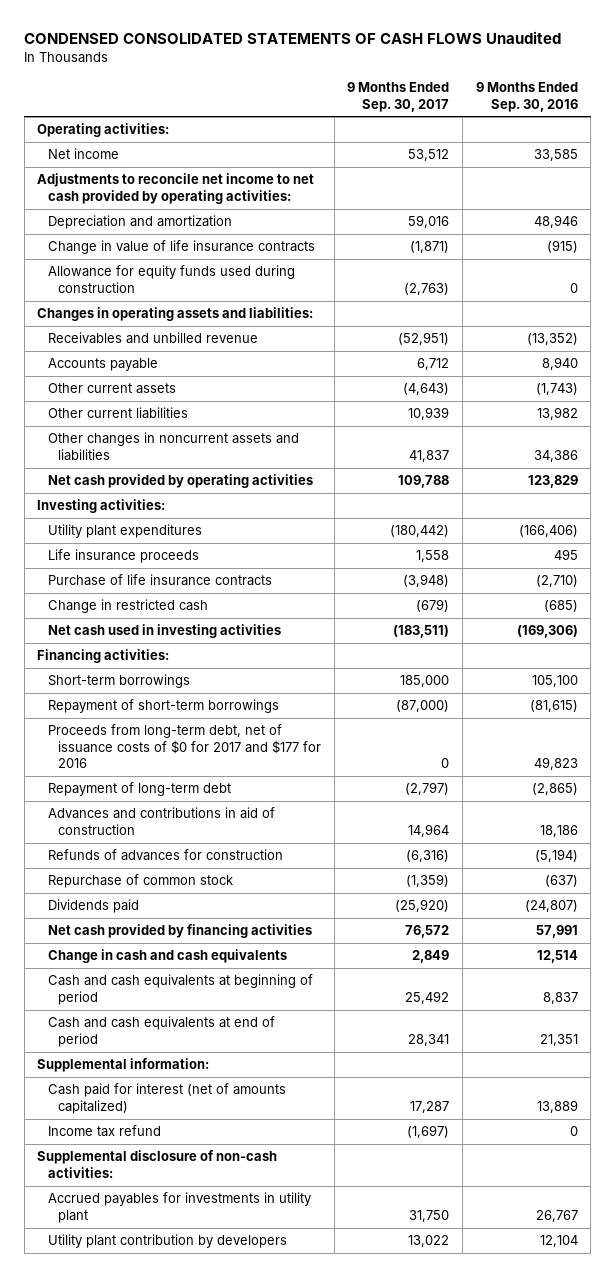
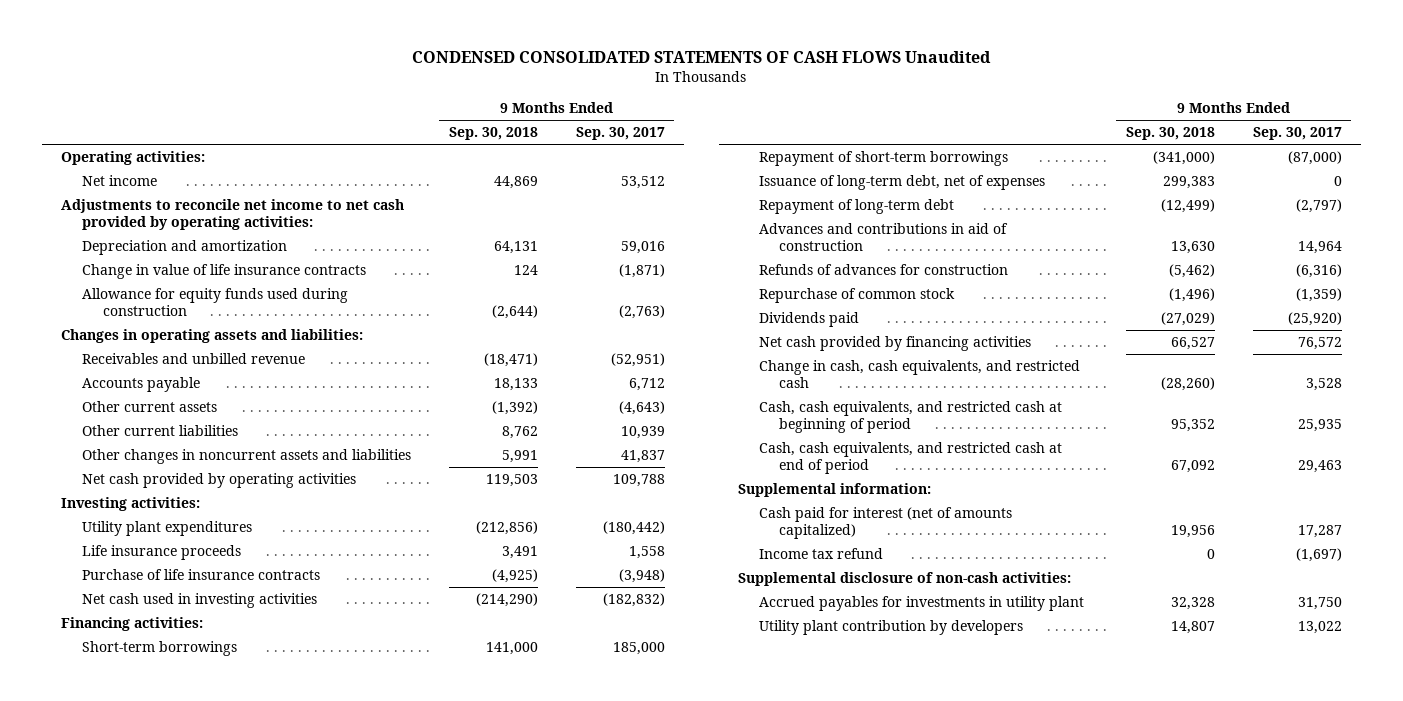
[475,81,578,112] 9 Months Ended Sep. 30, 2016 -> none
none -> [448,127,538,141] Sep. 30, 2018
[47,599,208,614] Change in restricted cash -> none
[393,625,450,639] (183,511) -> [602,593,665,608] (182,832)
[47,724,321,769] Proceeds from long-term debt, net of issuance costs of $0 for 2017 and $177 for 2016 -> [758,175,1045,191] Issuance of long-term debt, net of expenses
[47,949,287,964] Change in cash and cash equivalents -> [758,360,1080,388] Change in cash, cash equivalents, and restricted cash
[412,950,450,964] 2,849 -> [1305,377,1342,391] 3,528
[47,974,313,1005] Cash and cash equivalents at beginning of period -> [758,401,1062,433] Cash, cash equivalents, and restricted cash at beginning of period
[405,990,450,1004] 25,492 -> [1297,418,1342,432] 25,935
[47,1016,275,1047] Cash and cash equivalents at end of period -> [758,442,1062,474] Cash, cash equivalents, and restricted cash at end of period
[408,1033,450,1046] 28,341 -> [1297,459,1342,473] 29,463

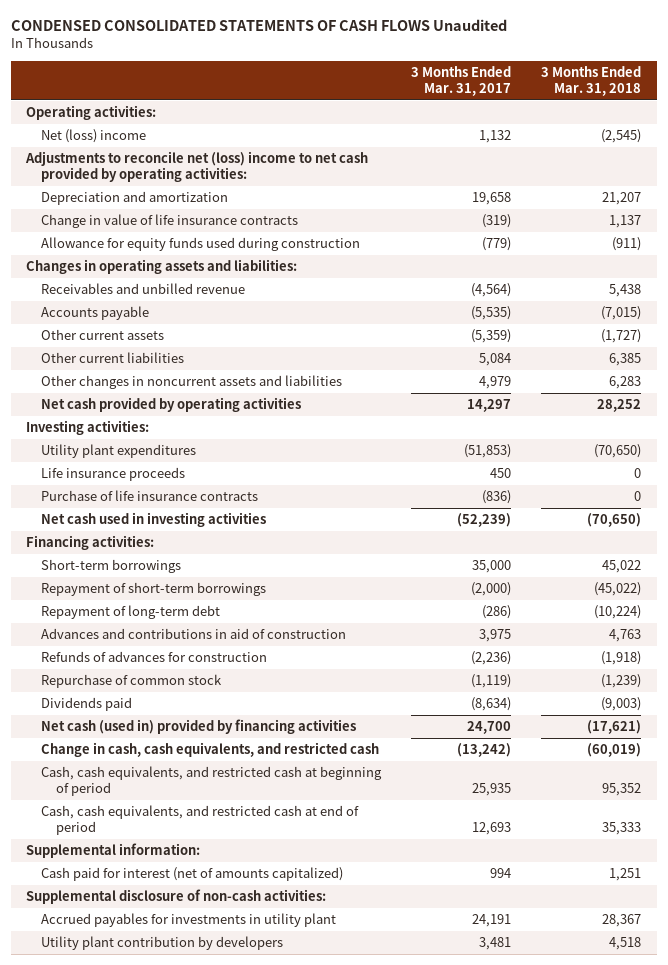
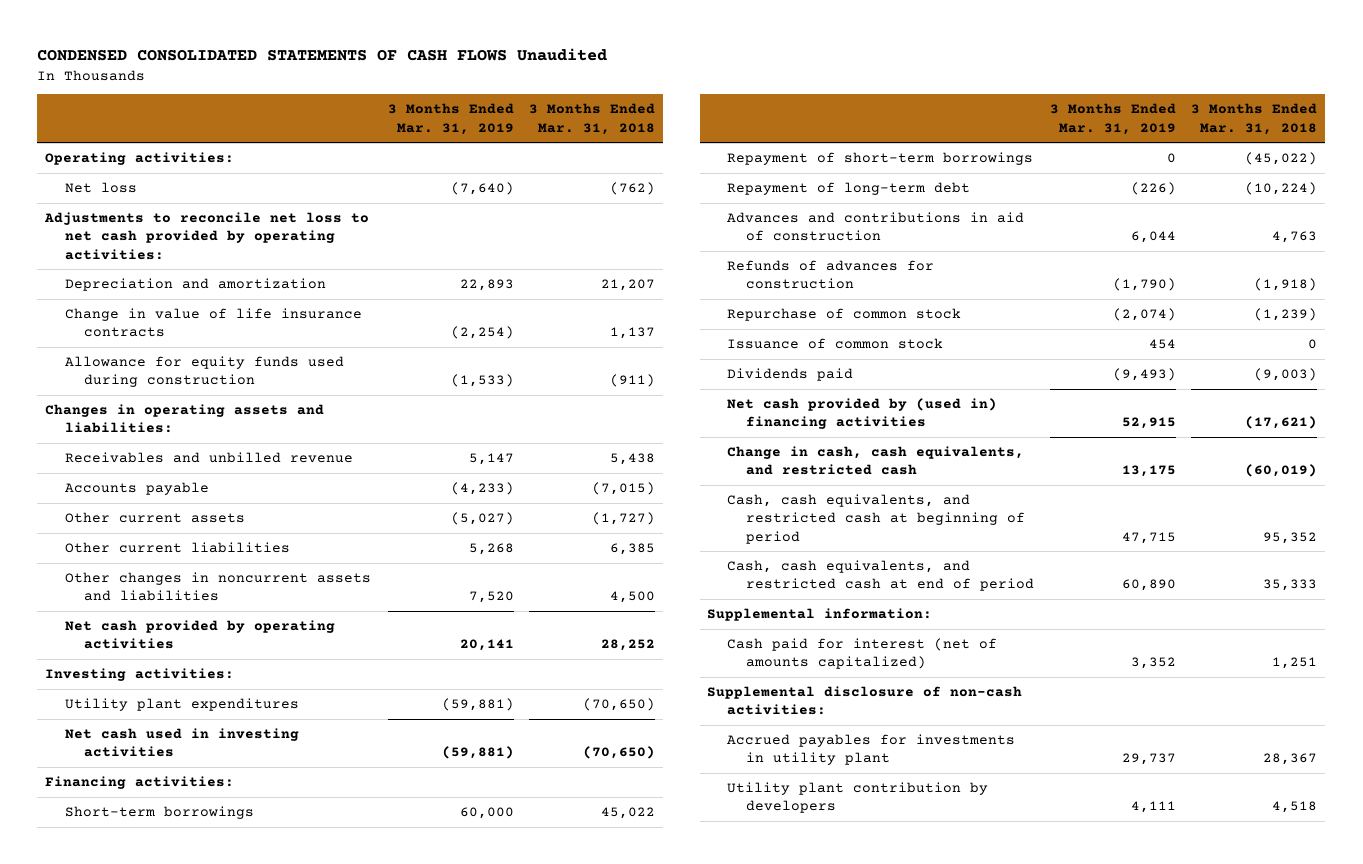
[411,66,512,97] 3 Months Ended Mar. 31, 2017 -> none
none -> [387,103,514,135] 3 Months Ended Mar. 31, 2019
[41,129,147,144] Net (loss) income -> [64,182,137,194] Net loss
[601,129,642,144] (2,545) -> [610,182,656,196] (762)
[25,151,369,183] Adjustments to reconcile net (loss) income to net cash provided by operating activities: -> [44,212,370,260] Adjustments to reconcile net loss to net cash provided by operating activities:
[609,376,642,390] 6,283 -> [610,591,656,604] 4,500
[41,467,186,482] Life insurance proceeds -> none
[41,490,259,502] Purchase of life insurance contracts -> none
none -> [726,338,943,350] Issuance of common stock
[41,719,357,735] Net cash (used in) provided by financing activities -> [726,398,997,430] Net cash provided by (used in) financing activities

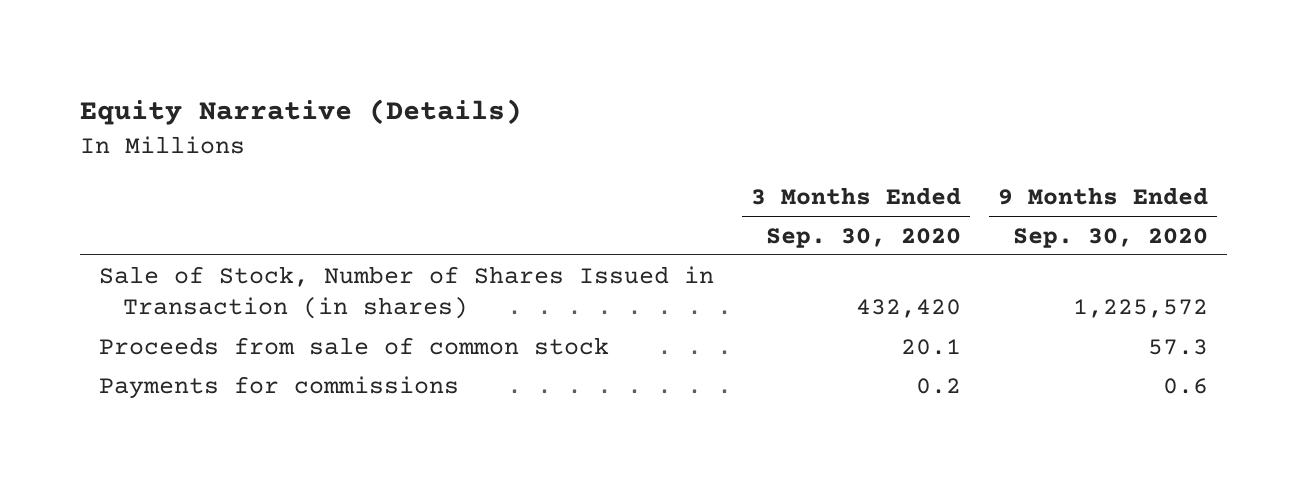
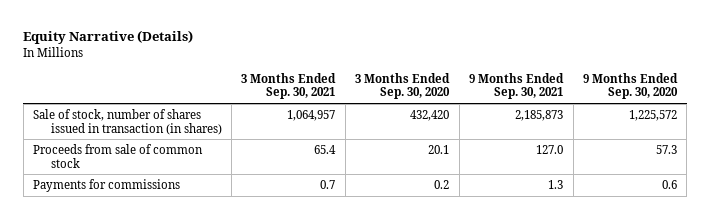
none -> [241,72,337,100] 3 Months Ended Sep. 30, 2021
none -> [469,72,565,100] 9 Months Ended Sep. 30, 2021
[98,265,714,320] Sale of Stock, Number of Shares Issued in Transaction (in shares) -> [33,108,222,135] Sale of stock, number of shares issued in transaction (in shares)

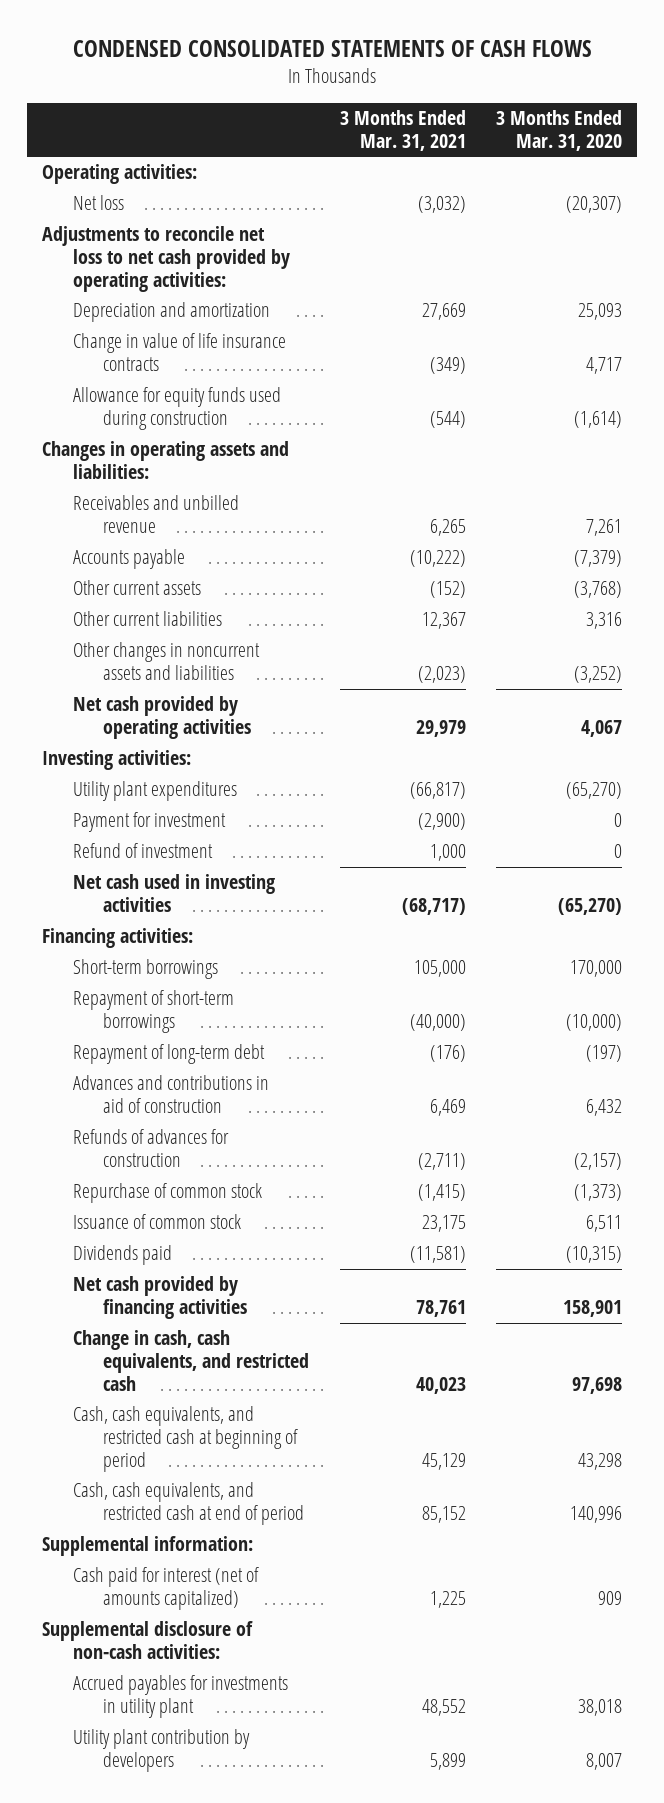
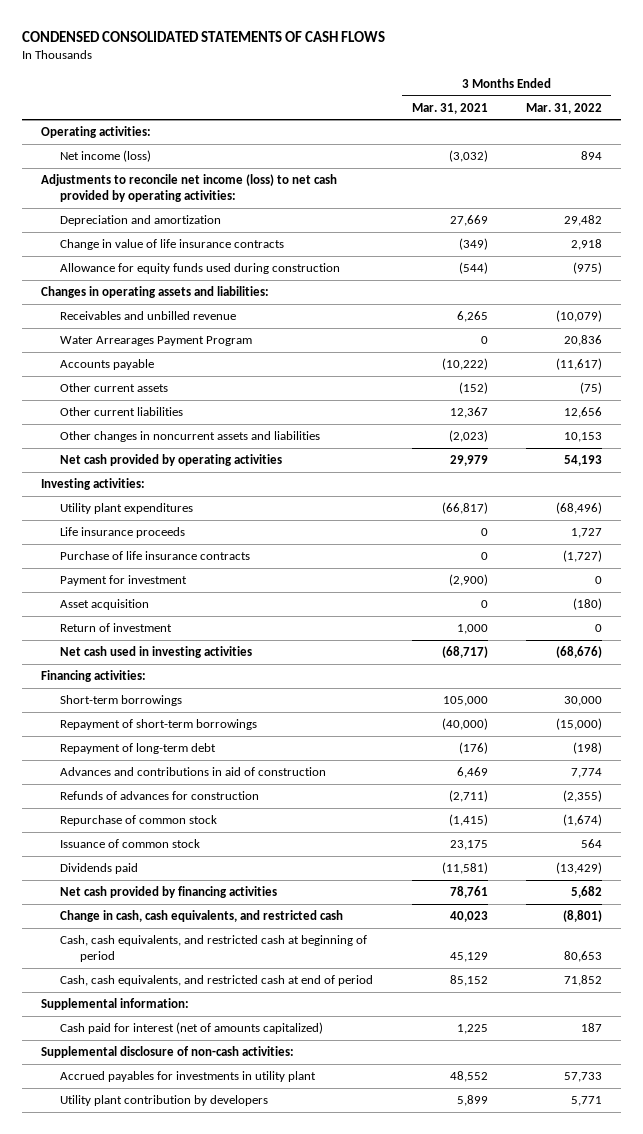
[496,110,623,151] 3 Months Ended Mar. 31, 2020 -> none
none -> [525,102,602,114] Mar. 31, 2022
[72,195,124,211] Net loss -> [60,150,152,163] Net income (loss)
[42,226,290,293] Adjustments to reconcile net loss to net cash provided by operating activities: -> [40,174,337,203] Adjustments to reconcile net income (loss) to net cash provided by operating activities:
none -> [60,336,253,347] Water Arrearages Payment Program
none -> [60,527,186,539] Life insurance proceeds
none -> [60,551,251,561] Purchase of life insurance contracts
none -> [60,599,150,611] Asset acquisition
[72,843,213,859] Refund of investment -> [60,623,173,633] Return of investment

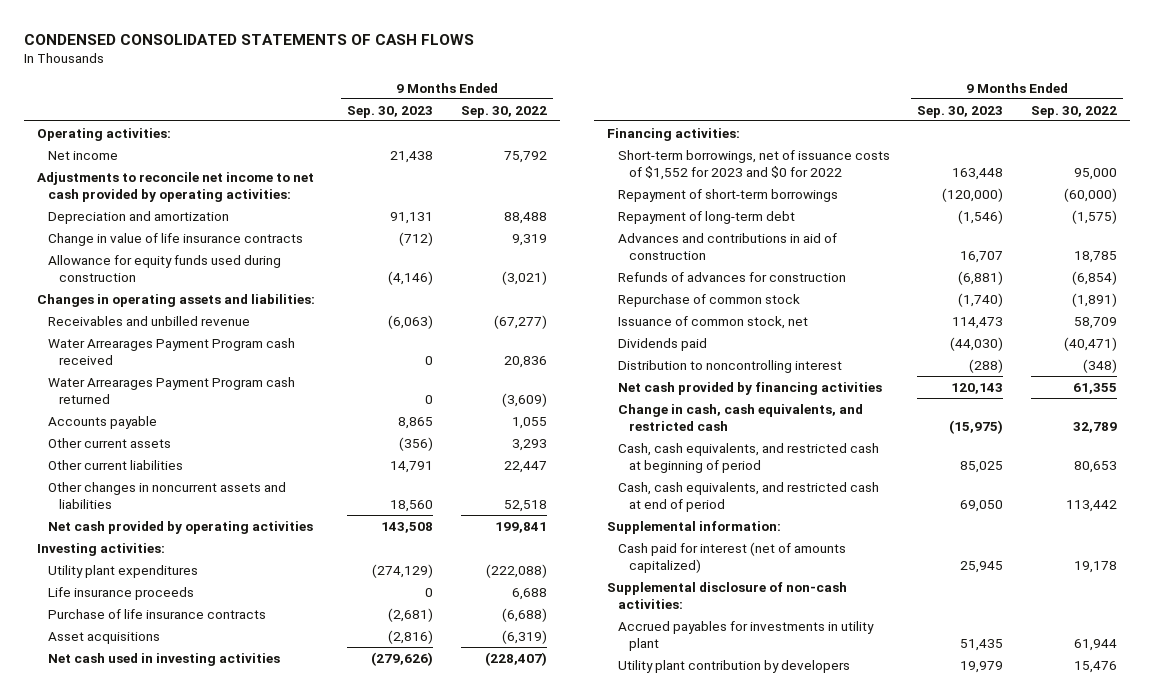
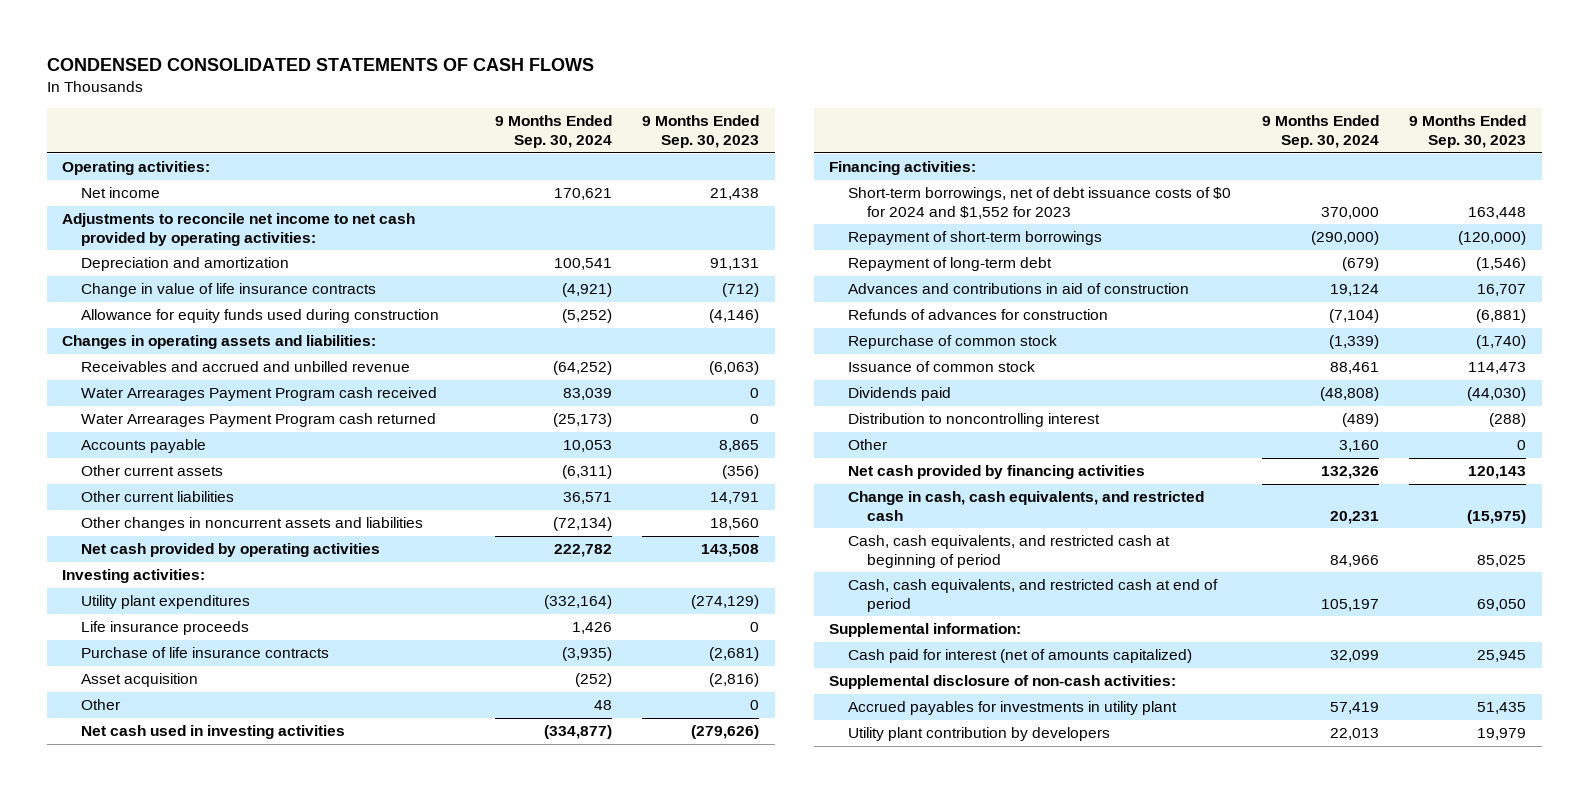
[460,105,547,118] Sep. 30, 2022 -> none
none -> [494,115,612,149] 9 Months Ended Sep. 30, 2024
[48,315,251,326] Receivables and unbilled revenue -> [81,361,411,373] Receivables and accrued and unbilled revenue
[48,631,161,644] Asset acquisitions -> [81,673,199,688] Asset acquisition
none -> [81,699,121,711] Other
[618,149,891,180] Short-term borrowings, net of issuance costs of $1,552 for 2023 and $0 for 2022 -> [848,187,1232,219] Short-term borrowings, net of debt issuance costs of $0 for 2024 and $1,552 for 2023
[618,315,809,329] Issuance of common stock, net -> [848,361,1036,373] Issuance of common stock
none -> [848,439,888,451] Other

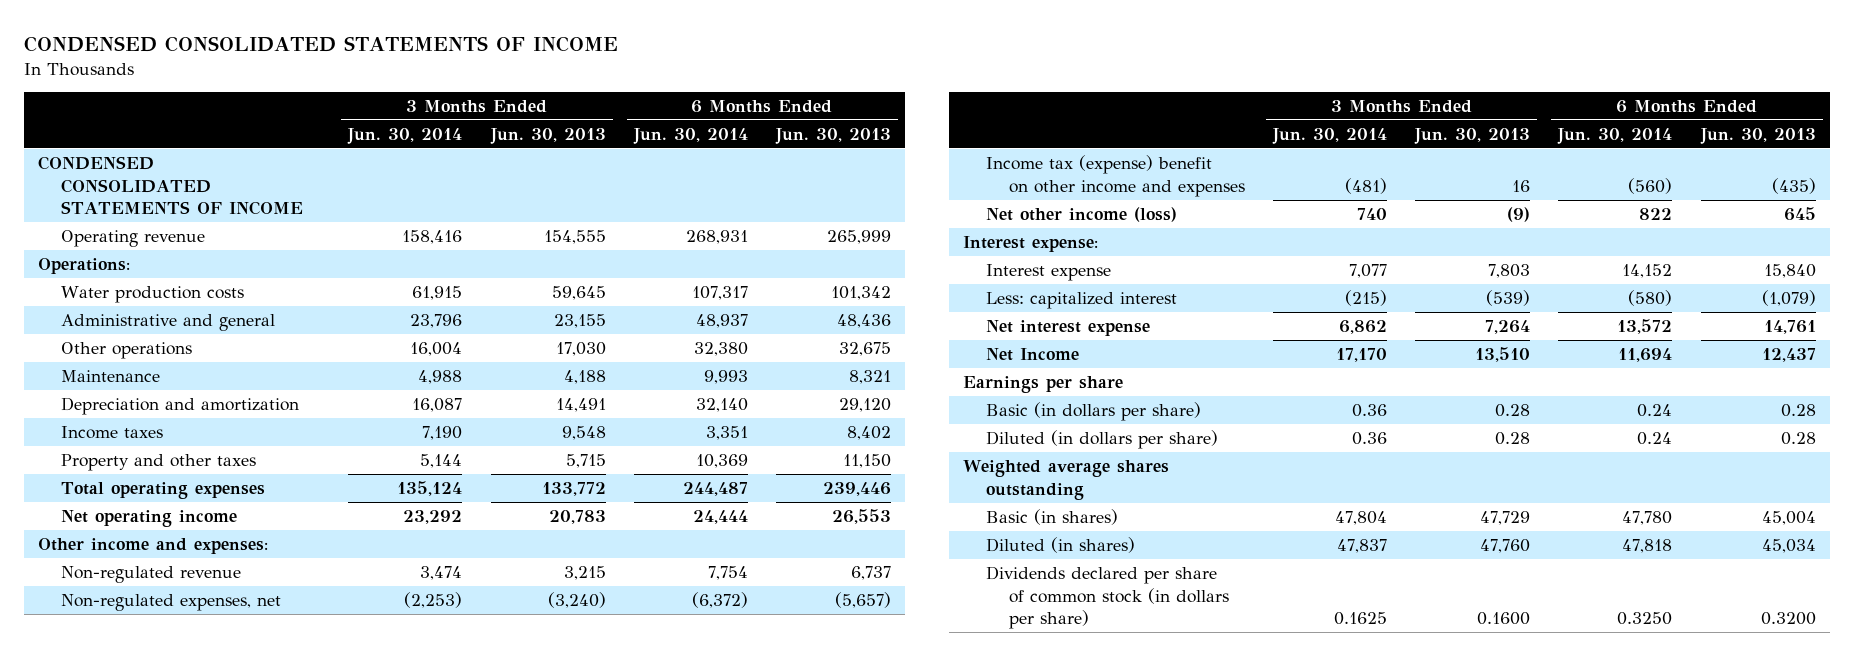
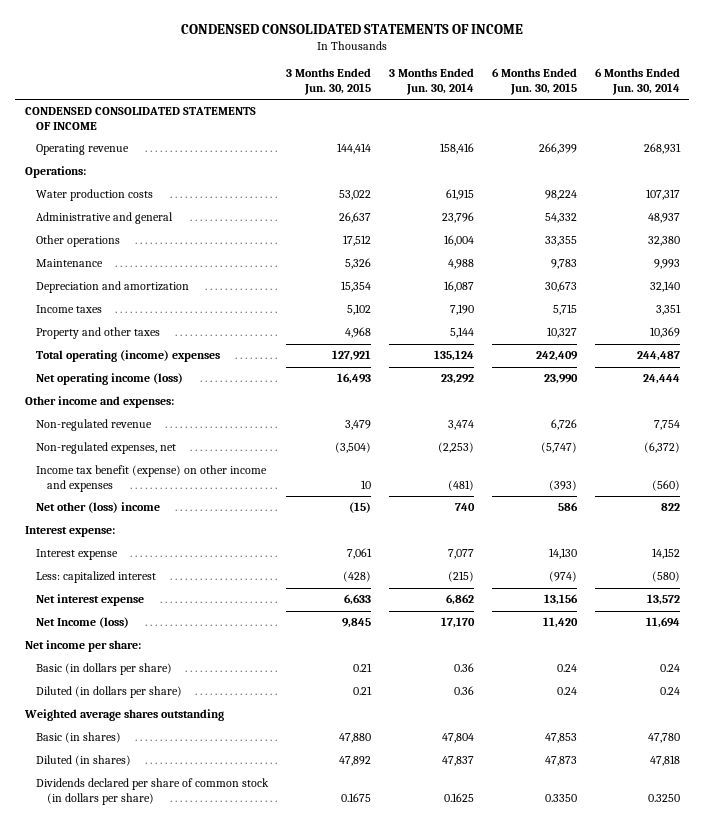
[489,127,606,144] Jun. 30, 2013 -> none
[774,127,891,144] Jun. 30, 2013 -> none
none -> [285,67,371,95] 3 Months Ended Jun. 30, 2015
none -> [492,67,578,95] 6 Months Ended Jun. 30, 2015
[61,481,266,499] Total operating expenses -> [35,350,220,363] Total operating (income) expenses
[61,509,238,527] Net operating income -> [35,373,183,386] Net operating income (loss)
[985,154,1245,197] Income tax (expense) benefit on other income and expenses -> [35,465,267,493] Income tax benefit (expense) on other income and expenses
[985,206,1177,222] Net other income (loss) -> [35,502,160,514] Net other (loss) income
[985,347,1079,361] Net Income -> [35,617,129,629] Net Income (loss)
[962,375,1123,393] Earnings per share -> [24,640,141,653] Net income per share:

